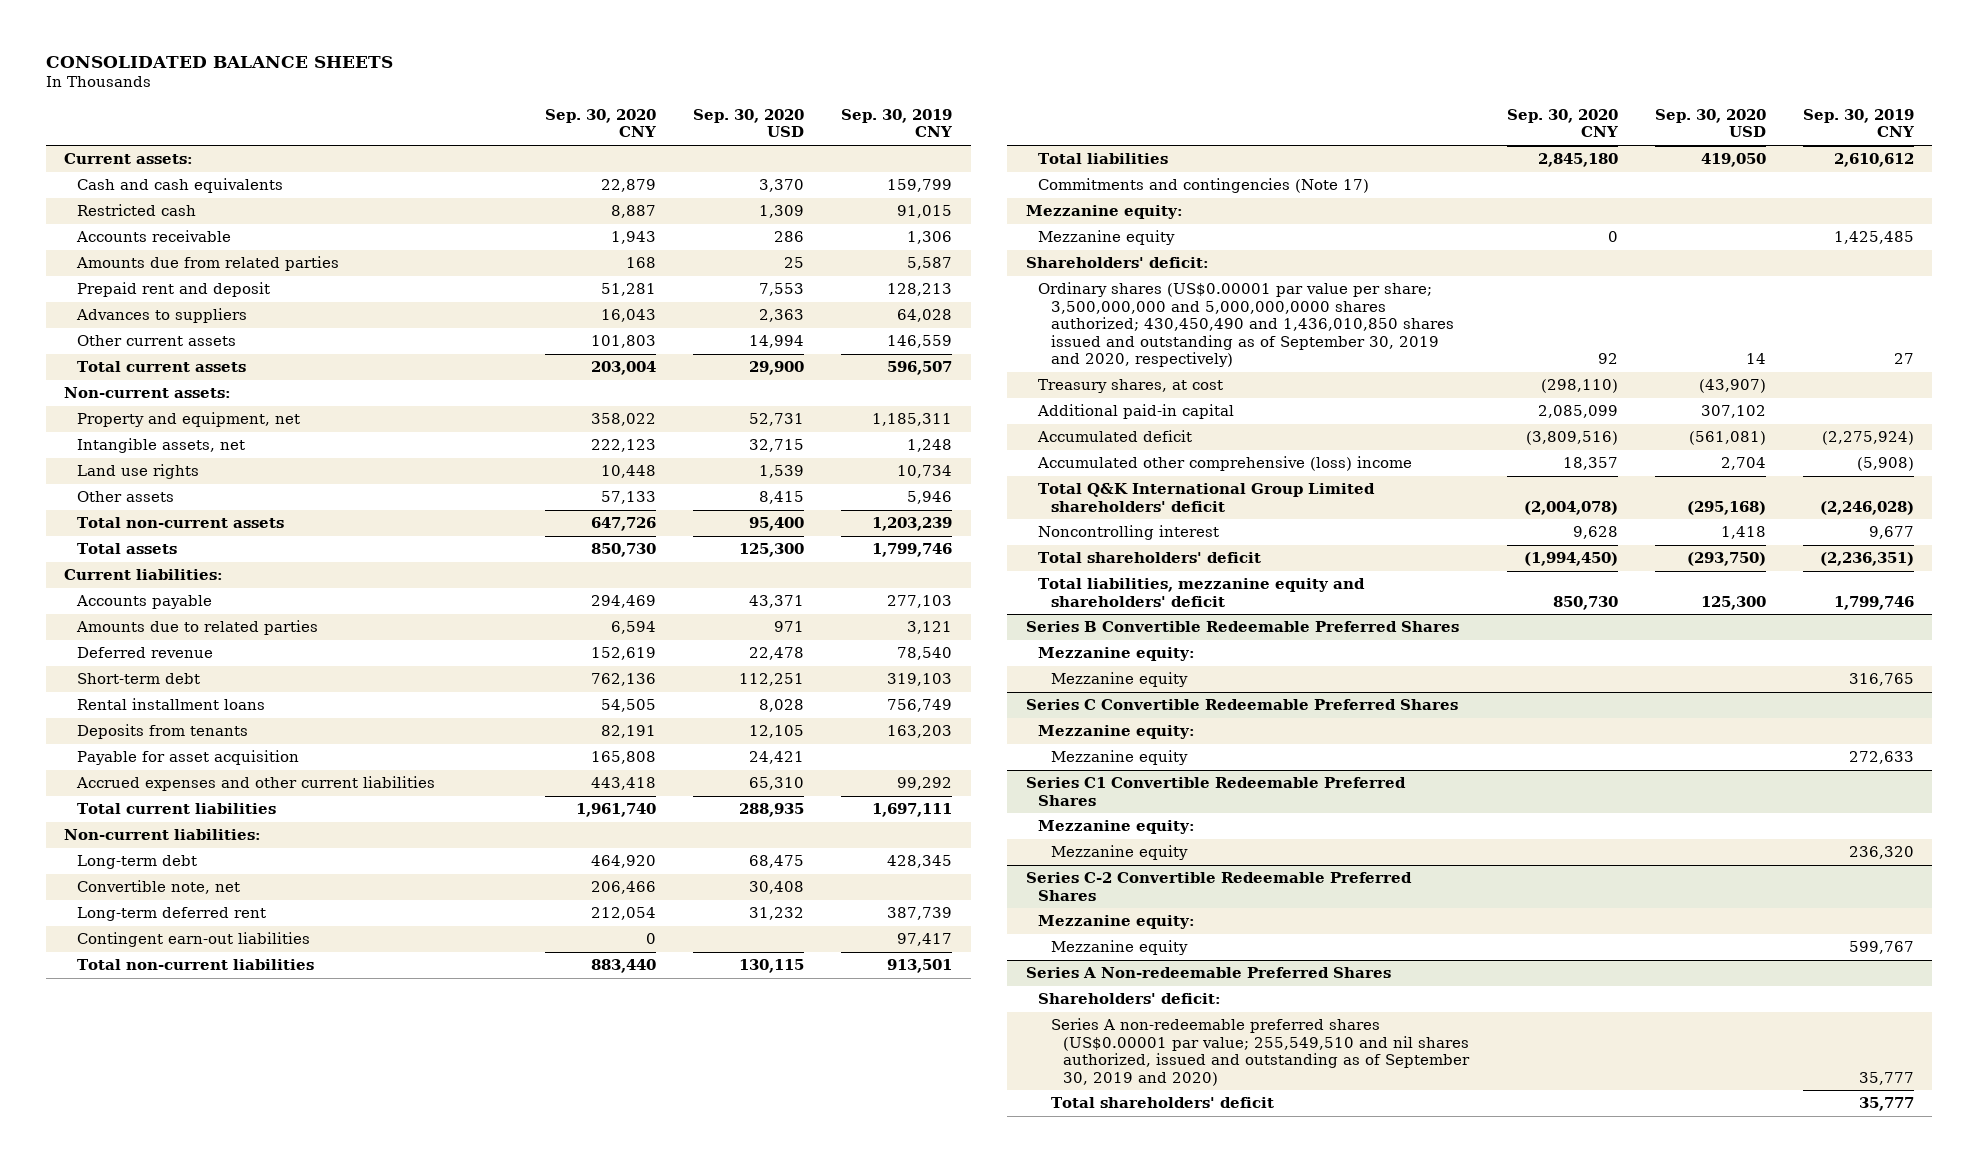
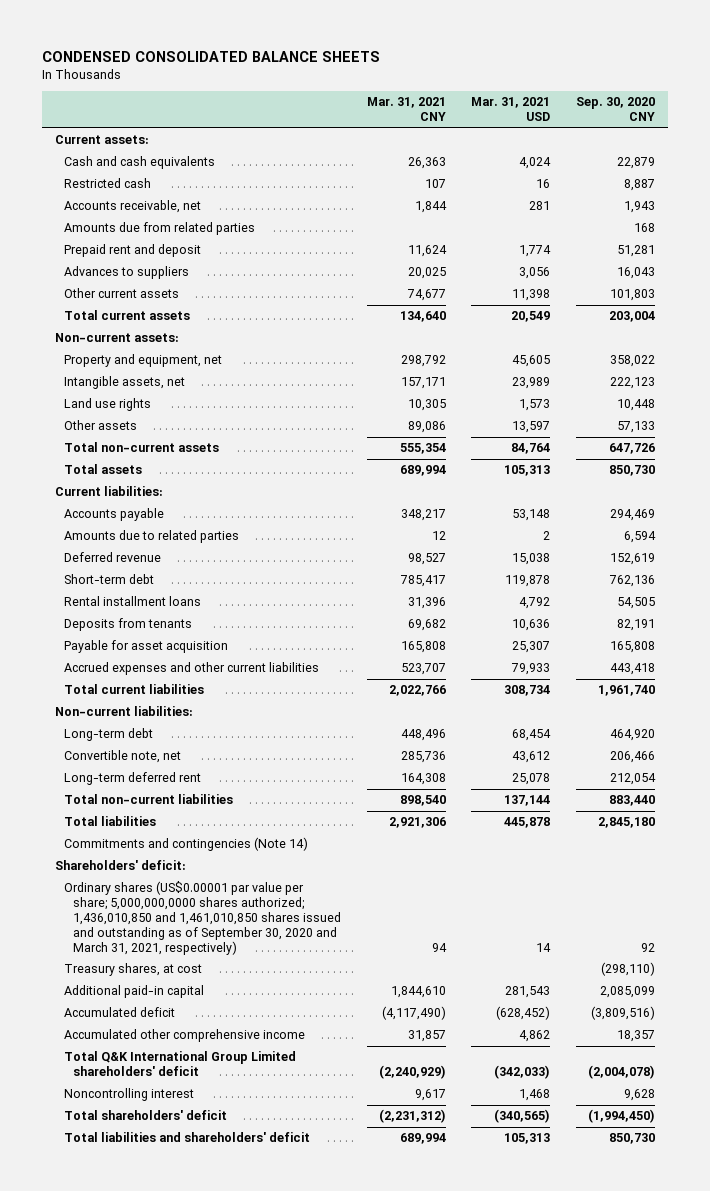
[45,55,393,68] CONSOLIDATED BALANCE SHEETS -> [42,50,381,62] CONDENSED CONSOLIDATED BALANCE SHEETS
[693,108,805,138] Sep. 30, 2020 USD -> none
[841,108,953,138] Sep. 30, 2019 CNY -> none
none -> [366,97,446,122] Mar. 31, 2021 CNY
none -> [471,97,551,122] Mar. 31, 2021 USD
[75,230,231,243] Accounts receivable -> [64,200,202,214] Accounts receivable, net
[76,932,310,948] Contingent earn-out liabilities -> none
[1025,205,1183,220] Mezzanine equity: -> none
[1038,230,1176,246] Mezzanine equity -> none
[1038,178,1370,194] Commitments and contingencies (Note 17) -> [64,837,309,852] Commitments and contingencies (Note 14)
[1038,282,1454,368] Ordinary shares (US$0.00001 par value per share; 3,500,000,000 and 5,000,000,0000 shares authorized; 430,450,490 and 1,436,010,850 shares issued and outstanding as of September 30, 2019 and 2020, respectively) -> [64,881,342,955] Ordinary shares (US$0.00001 par value per share; 5,000,000,0000 shares authorized; 1,436,010,850 and 1,461,010,850 shares issued and outstanding as of September 30, 2020 and March 31, 2021, respectively)
[1037,456,1413,472] Accumulated other comprehensive (loss) income -> [64,1029,306,1043] Accumulated other comprehensive income
[1025,621,1459,633] Series B Convertible Redeemable Preferred Shares -> none
[1038,647,1196,662] Mezzanine equity: -> none
[1050,672,1188,688] Mezzanine equity -> none
[1025,699,1458,711] Series C Convertible Redeemable Preferred Shares -> none
[1038,725,1196,740] Mezzanine equity: -> none
[1050,750,1188,766] Mezzanine equity -> none
[1025,777,1406,806] Series C1 Convertible Redeemable Preferred Shares -> none
[1038,820,1196,835] Mezzanine equity: -> none
[1050,845,1188,861] Mezzanine equity -> none
[1025,872,1412,901] Series C-2 Convertible Redeemable Preferred Shares -> none
[1038,915,1196,930] Mezzanine equity: -> none
[1050,940,1188,956] Mezzanine equity -> none
[1025,967,1391,979] Series A Non-redeemable Preferred Shares -> none
[1038,993,1222,1005] Shareholders' deficit: -> none
[1050,1018,1471,1086] Series A non-redeemable preferred shares (US$0.00001 par value; 255,549,510 and nil shares authorized, issued and outstanding as of September 30, 2019 and 2020) -> none
[1050,1097,1274,1109] Total shareholders' deficit -> none
[1038,578,1366,607] Total liabilities, mezzanine equity and shareholders' deficit -> [64,1132,311,1143] Total liabilities and shareholders' deficit

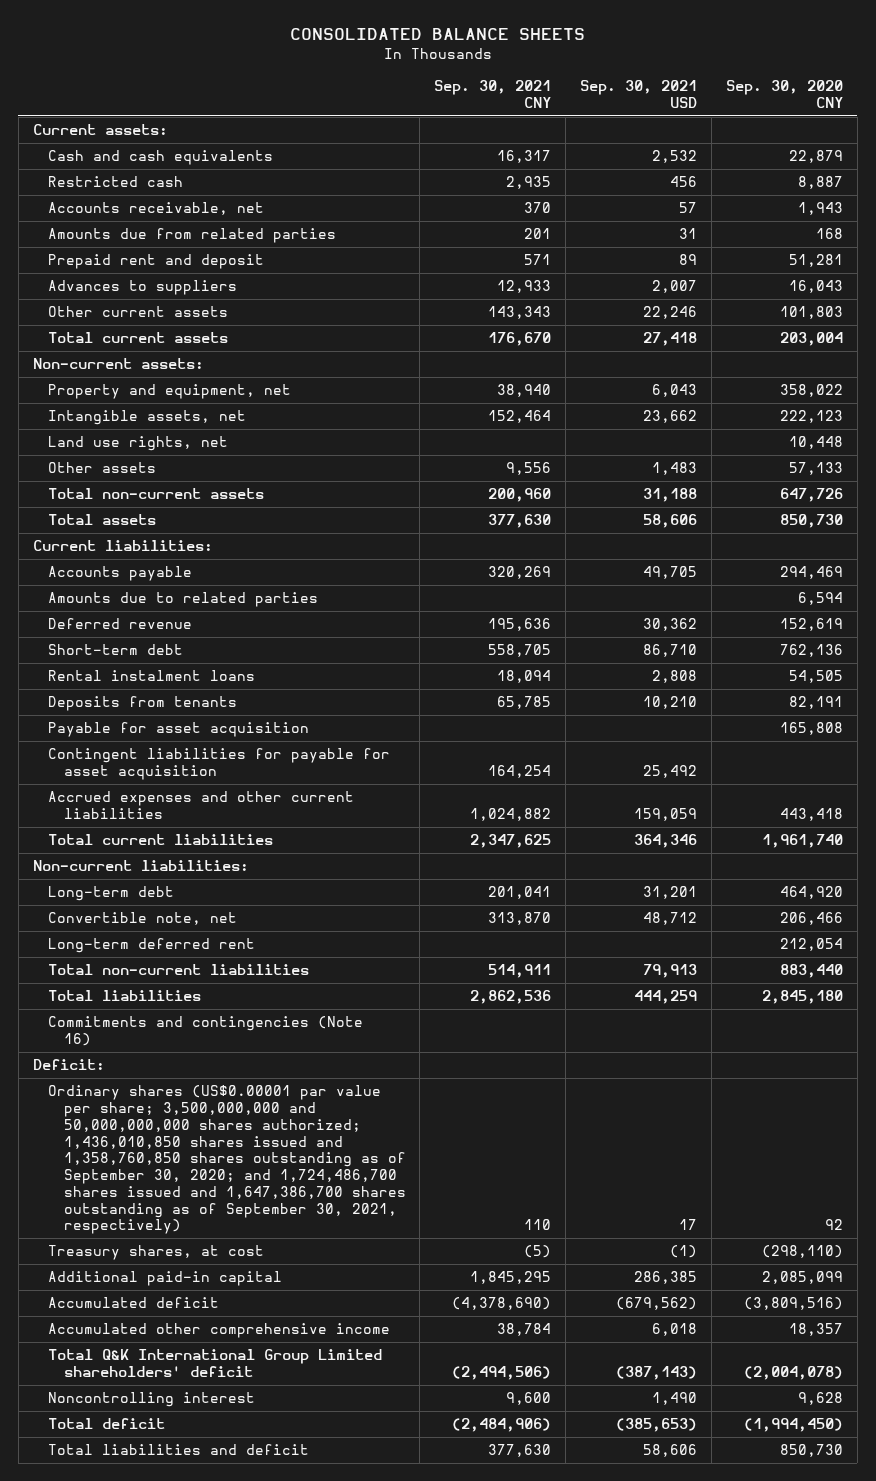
[42,50,381,62] CONDENSED CONSOLIDATED BALANCE SHEETS -> [289,28,585,41] CONSOLIDATED BALANCE SHEETS
[366,97,446,122] Mar. 31, 2021 CNY -> none
[471,97,551,122] Mar. 31, 2021 USD -> none
none -> [434,80,552,108] Sep. 30, 2021 CNY
none -> [580,80,698,108] Sep. 30, 2021 USD
[64,398,152,412] Land use rights -> [48,436,229,452] Land use rights, net
[64,596,202,607] Rental installment loans -> [48,670,256,682] Rental instalment loans
none -> [48,748,391,781] Contingent liabilities for payable for asset acquisition
[64,837,309,852] Commitments and contingencies (Note 14) -> [48,1016,364,1047] Commitments and contingencies (Note 16)
[55,860,187,871] Shareholders' deficit: -> [32,1059,105,1071] Deficit:
[64,881,342,955] Ordinary shares (US$0.00001 par value per share; 5,000,000,0000 shares authorized; 1,436,010,850 and 1,461,010,850 shares issued and outstanding as of September 30, 2020 and March 31, 2021, respectively) -> [48,1085,406,1235] Ordinary shares (US$0.00001 par value per share; 3,500,000,000 and 50,000,000,000 shares authorized; 1,436,010,850 shares issued and 1,358,760,850 shares outstanding as of September 30, 2020; and 1,724,486,700 shares issued and 1,647,386,700 shares outstanding as of September 30, 2021, respectively)
[64,1110,228,1121] Total shareholders' deficit -> [48,1418,166,1430] Total deficit
[64,1132,311,1143] Total liabilities and shareholders' deficit -> [48,1444,310,1456] Total liabilities and deficit

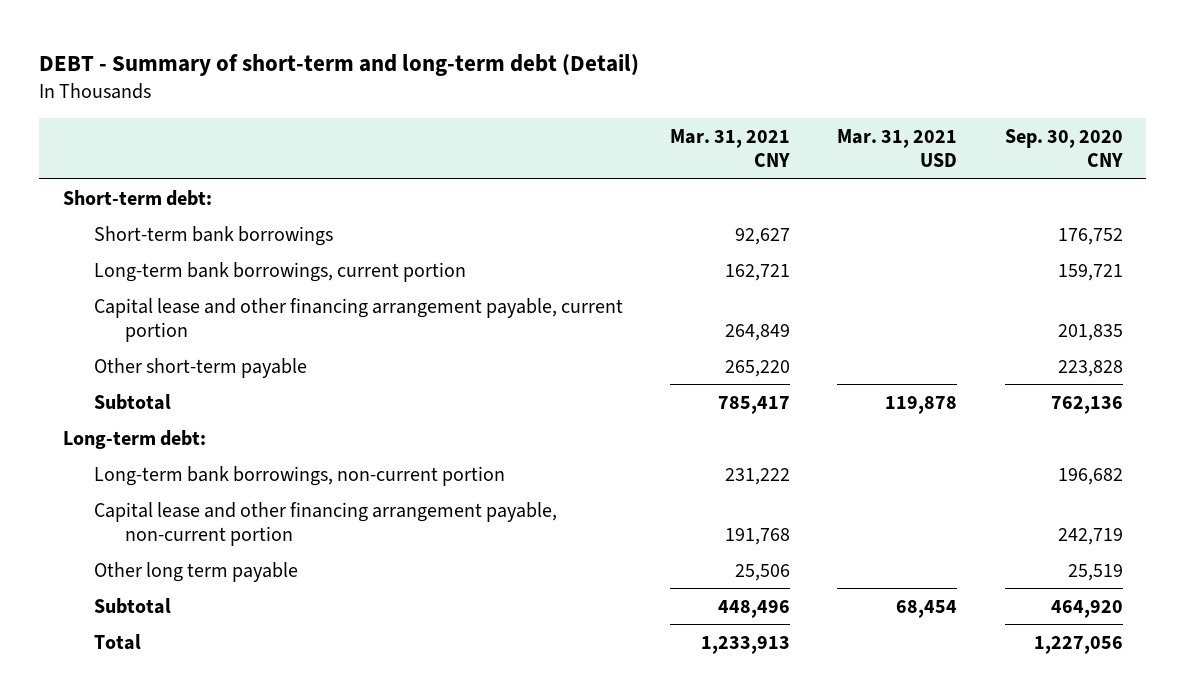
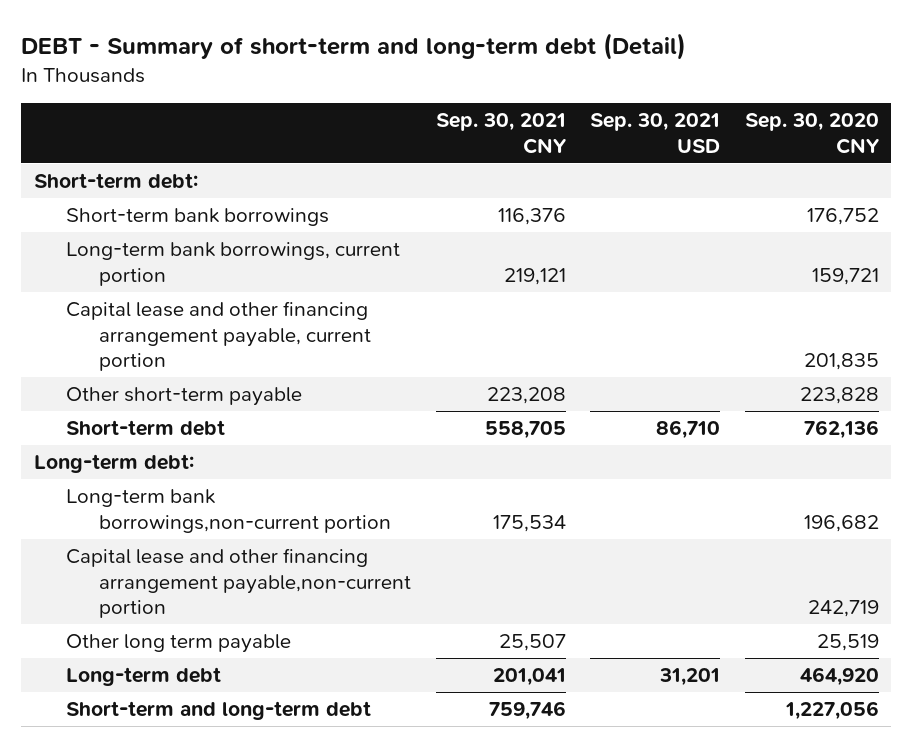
[670,128,791,168] Mar. 31, 2021 CNY -> none
[837,128,958,168] Mar. 31, 2021 USD -> none
none -> [435,113,567,154] Sep. 30, 2021 CNY
none -> [590,113,721,153] Sep. 30, 2021 USD
[94,393,172,410] Subtotal -> [66,420,226,437] Short-term debt
[94,465,506,486] Long-term bank borrowings, non-current portion -> [66,489,392,533] Long-term bank borrowings,non-current portion
[94,501,558,546] Capital lease and other financing arrangement payable, non-current portion -> [66,548,412,619] Capital lease and other financing arrangement payable,non-current portion
[94,597,172,614] Subtotal -> [66,667,222,687] Long-term debt
[94,633,142,650] Total -> [66,701,372,721] Short-term and long-term debt

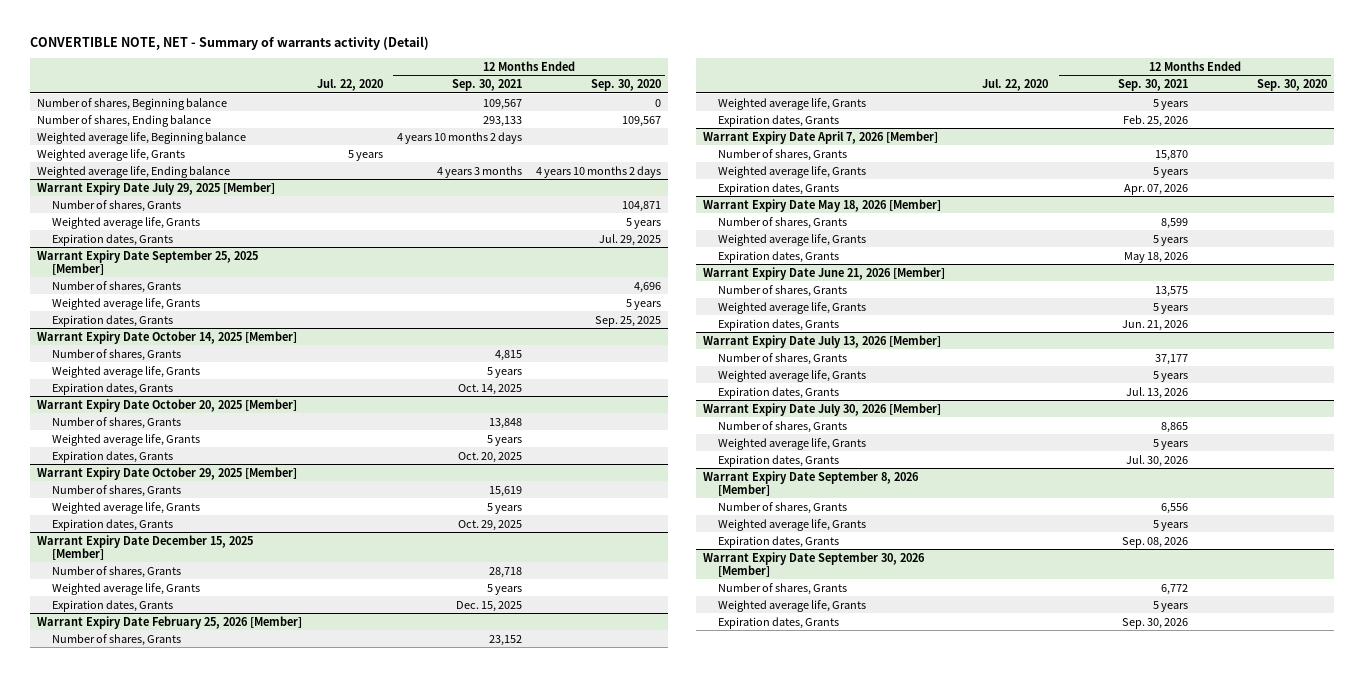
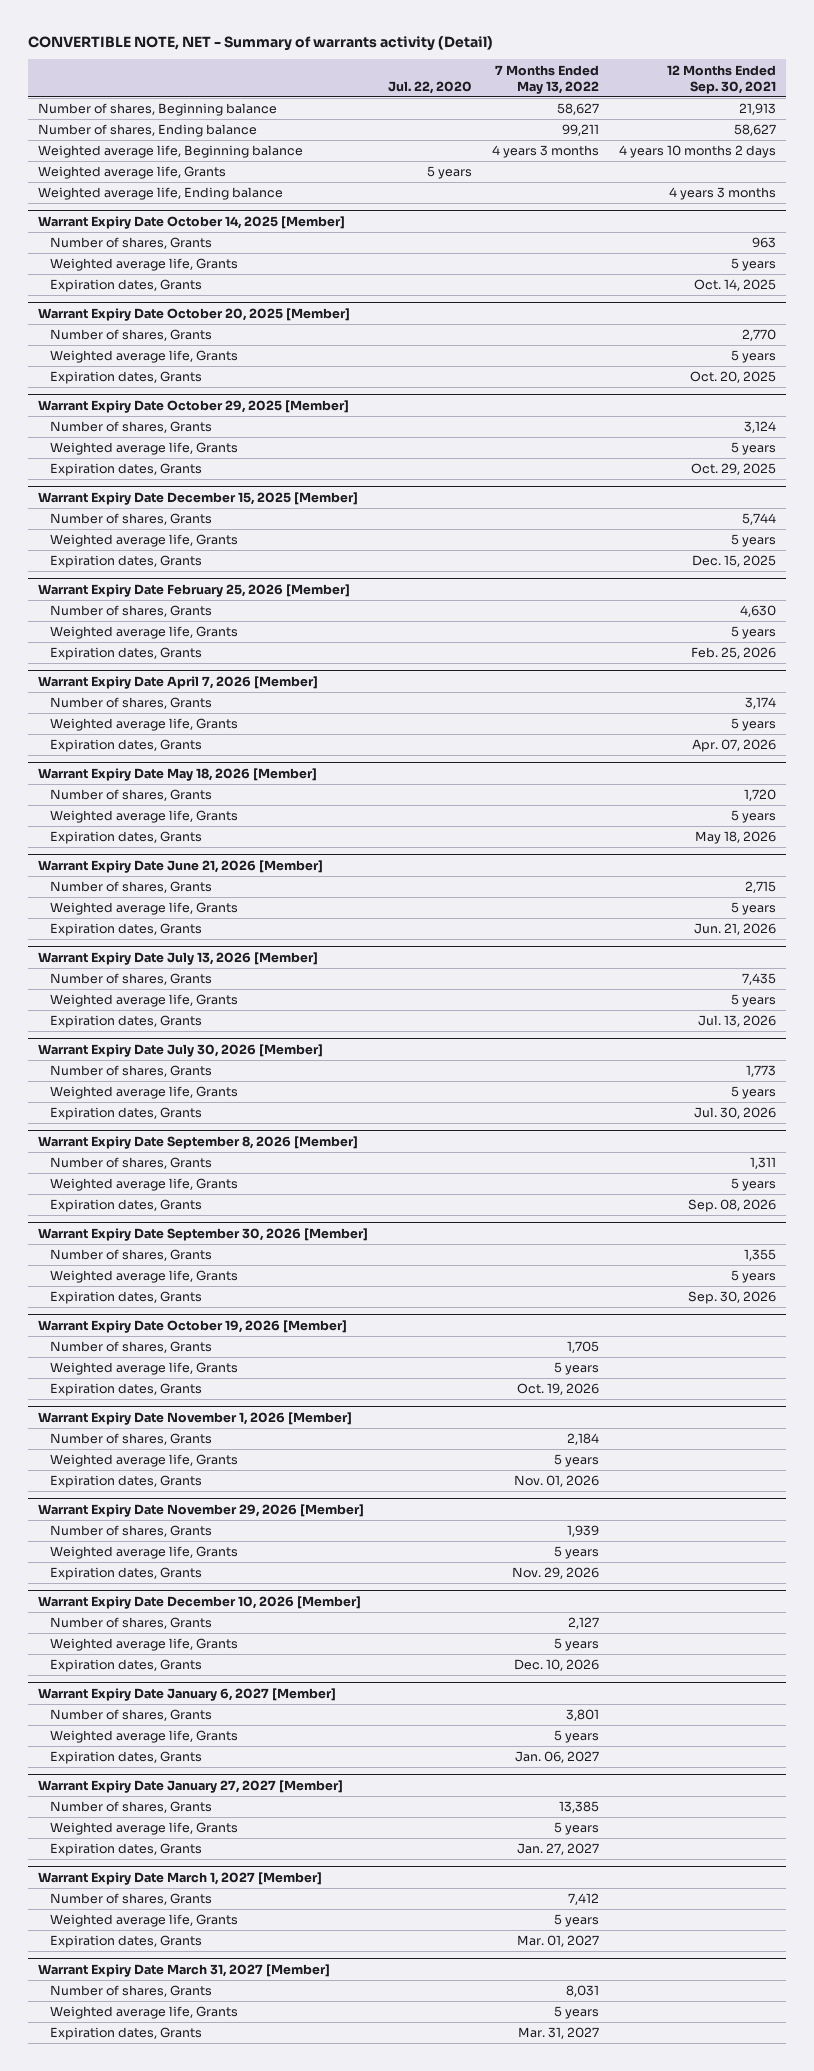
[591,79,662,92] Sep. 30, 2020 -> none
none -> [495,64,600,94] 7 Months Ended May 13, 2022
[482,98,522,110] 109,567 -> [739,103,777,116] 21,913
[482,115,522,127] 293,133 -> [734,124,777,137] 58,627
[37,181,276,195] Warrant Expiry Date July 29, 2025 [Member] -> none
[51,199,181,212] Number of shares, Grants -> none
[51,216,200,229] Weighted average life, Grants -> none
[51,233,173,246] Expiration dates, Grants -> none
[37,249,259,275] Warrant Expiry Date September 25, 2025 [Member] -> none
[51,280,181,293] Number of shares, Grants -> none
[51,297,200,310] Weighted average life, Grants -> none
[51,314,173,327] Expiration dates, Grants -> none
[494,349,522,361] 4,815 -> [752,237,777,249] 963
[488,417,522,429] 13,848 -> [742,329,777,342] 2,770
[488,485,522,497] 15,619 -> [744,421,777,434] 3,124
[488,566,522,578] 28,718 -> [742,513,777,526] 5,744
[488,634,522,646] 23,152 -> [740,605,777,618] 4,630
[1154,149,1188,161] 15,870 -> [745,697,777,710] 3,174
[1160,217,1188,229] 8,599 -> [744,789,777,802] 1,720
[1154,285,1188,297] 13,575 -> [745,881,777,894] 2,715
[1154,353,1188,365] 37,177 -> [742,973,777,986] 7,435
[1160,421,1188,433] 8,865 -> [746,1065,777,1078] 1,773
[1160,502,1188,514] 6,556 -> [750,1157,777,1170] 1,311
[1160,583,1188,595] 6,772 -> [744,1249,777,1262] 1,355
none -> [37,1320,347,1334] Warrant Expiry Date October 19, 2026 [Member]
none -> [50,1341,213,1354] Number of shares, Grants
none -> [50,1362,239,1376] Weighted average life, Grants
none -> [50,1383,203,1397] Expiration dates, Grants
none -> [37,1412,352,1426] Warrant Expiry Date November 1, 2026 [Member]
none -> [50,1433,213,1446] Number of shares, Grants
none -> [50,1454,239,1468] Weighted average life, Grants
none -> [50,1475,203,1489] Expiration dates, Grants
none -> [37,1504,364,1518] Warrant Expiry Date November 29, 2026 [Member]
none -> [50,1525,213,1538] Number of shares, Grants
none -> [50,1546,239,1560] Weighted average life, Grants
none -> [50,1567,203,1581] Expiration dates, Grants
none -> [37,1596,361,1610] Warrant Expiry Date December 10, 2026 [Member]
none -> [50,1617,213,1630] Number of shares, Grants
none -> [50,1638,239,1652] Weighted average life, Grants
none -> [50,1659,203,1673] Expiration dates, Grants
none -> [37,1688,336,1702] Warrant Expiry Date January 6, 2027 [Member]
none -> [50,1709,213,1722] Number of shares, Grants
none -> [50,1730,239,1744] Weighted average life, Grants
none -> [50,1751,203,1765] Expiration dates, Grants
none -> [37,1780,343,1794] Warrant Expiry Date January 27, 2027 [Member]
none -> [50,1801,213,1814] Number of shares, Grants
none -> [50,1822,239,1836] Weighted average life, Grants
none -> [50,1843,203,1857] Expiration dates, Grants
none -> [37,1872,322,1886] Warrant Expiry Date March 1, 2027 [Member]
none -> [50,1893,213,1906] Number of shares, Grants
none -> [50,1914,239,1928] Weighted average life, Grants
none -> [50,1935,203,1949] Expiration dates, Grants
none -> [37,1964,330,1978] Warrant Expiry Date March 31, 2027 [Member]
none -> [50,1985,213,1998] Number of shares, Grants
none -> [50,2006,239,2020] Weighted average life, Grants
none -> [50,2027,203,2041] Expiration dates, Grants

